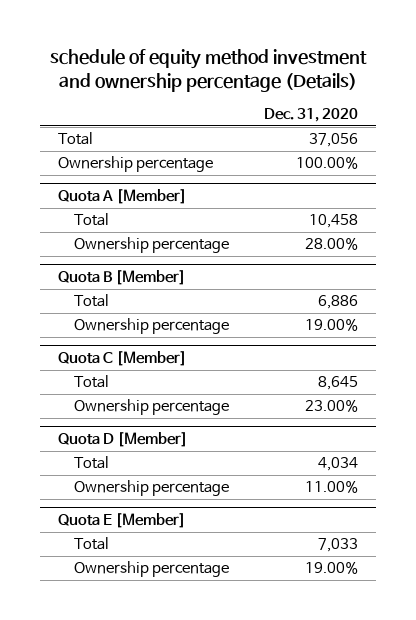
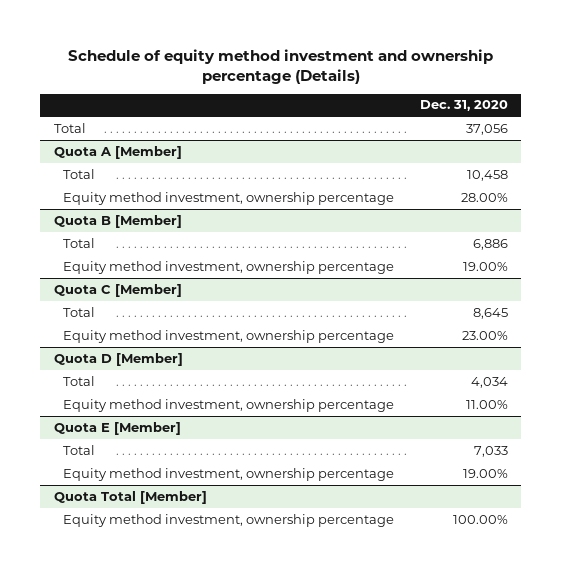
[49,49,367,92] schedule of equity method investment and ownership percentage (Details) -> [67,48,493,84] Schedule of equity method investment and ownership percentage (Details)
[57,156,213,173] Ownership percentage -> none
[73,237,229,254] Ownership percentage -> [62,191,394,205] Equity method investment, ownership percentage
[73,318,229,335] Ownership percentage -> [62,260,394,274] Equity method investment, ownership percentage
[73,399,229,416] Ownership percentage -> [62,329,394,343] Equity method investment, ownership percentage
[73,480,229,497] Ownership percentage -> [62,398,394,412] Equity method investment, ownership percentage
[73,561,229,578] Ownership percentage -> [62,467,394,481] Equity method investment, ownership percentage
none -> [53,490,207,504] Quota Total [Member]
none -> [62,513,394,527] Equity method investment, ownership percentage

